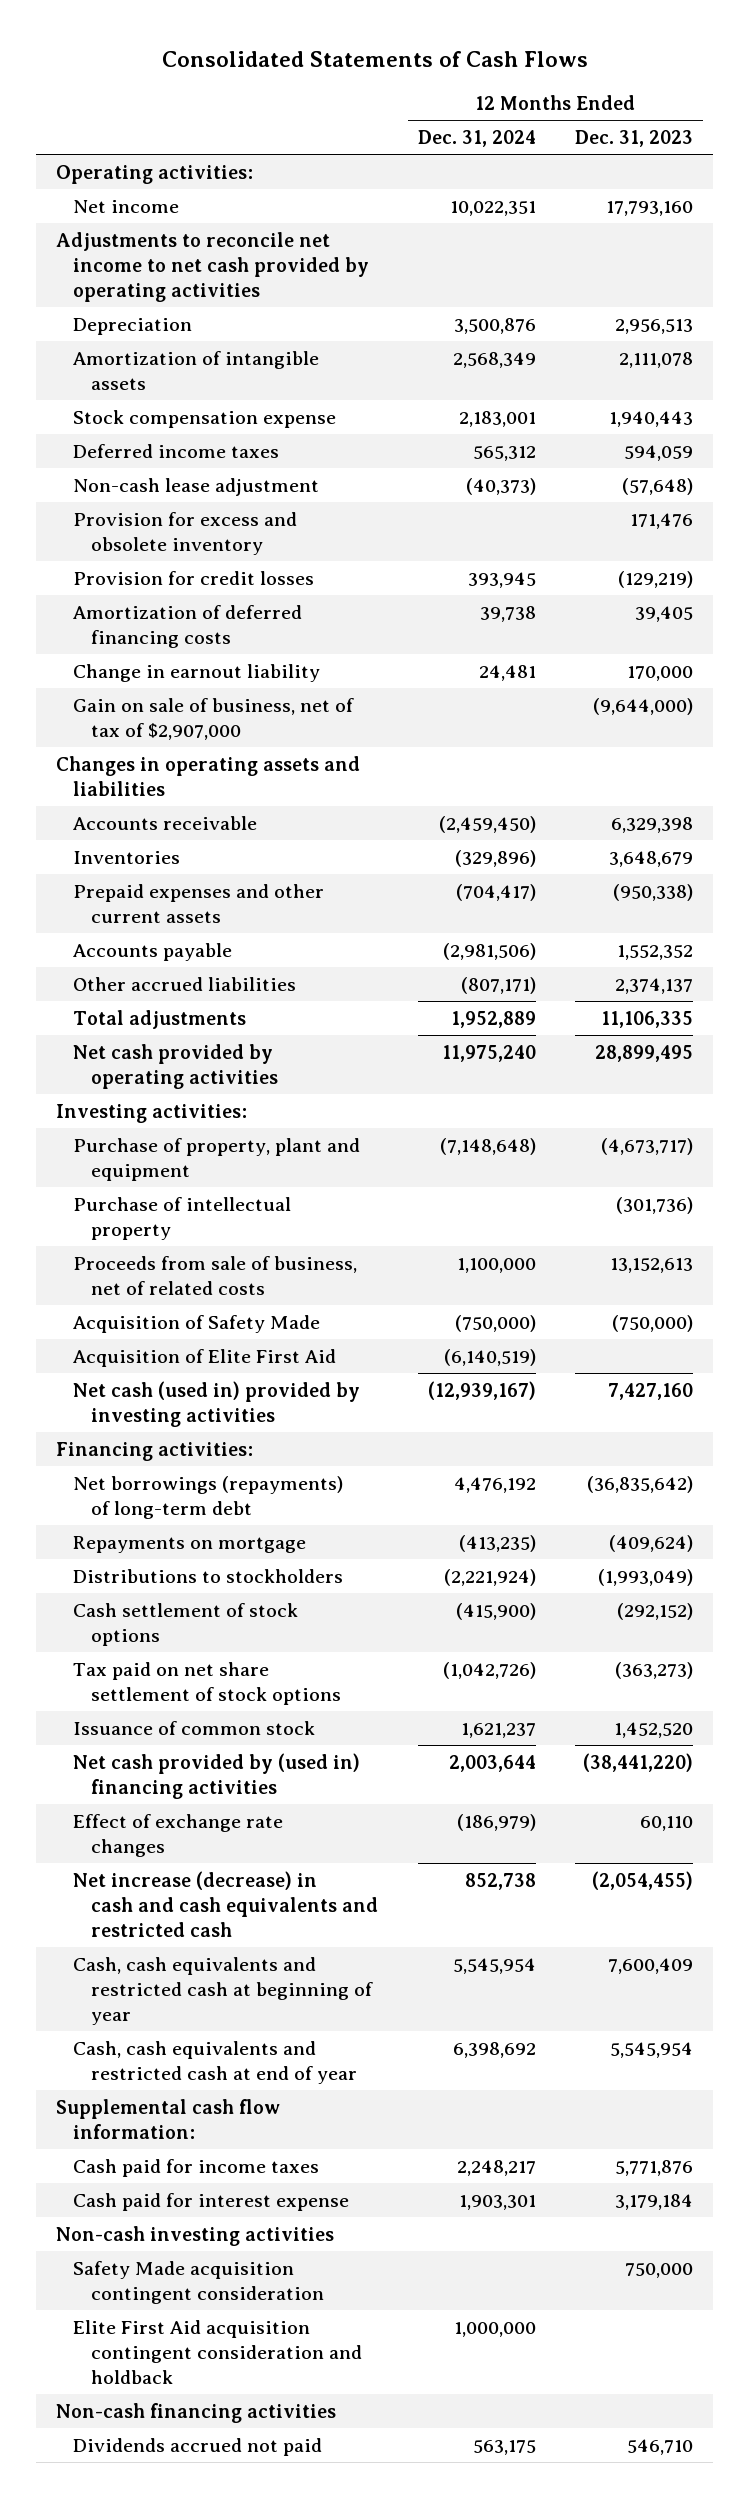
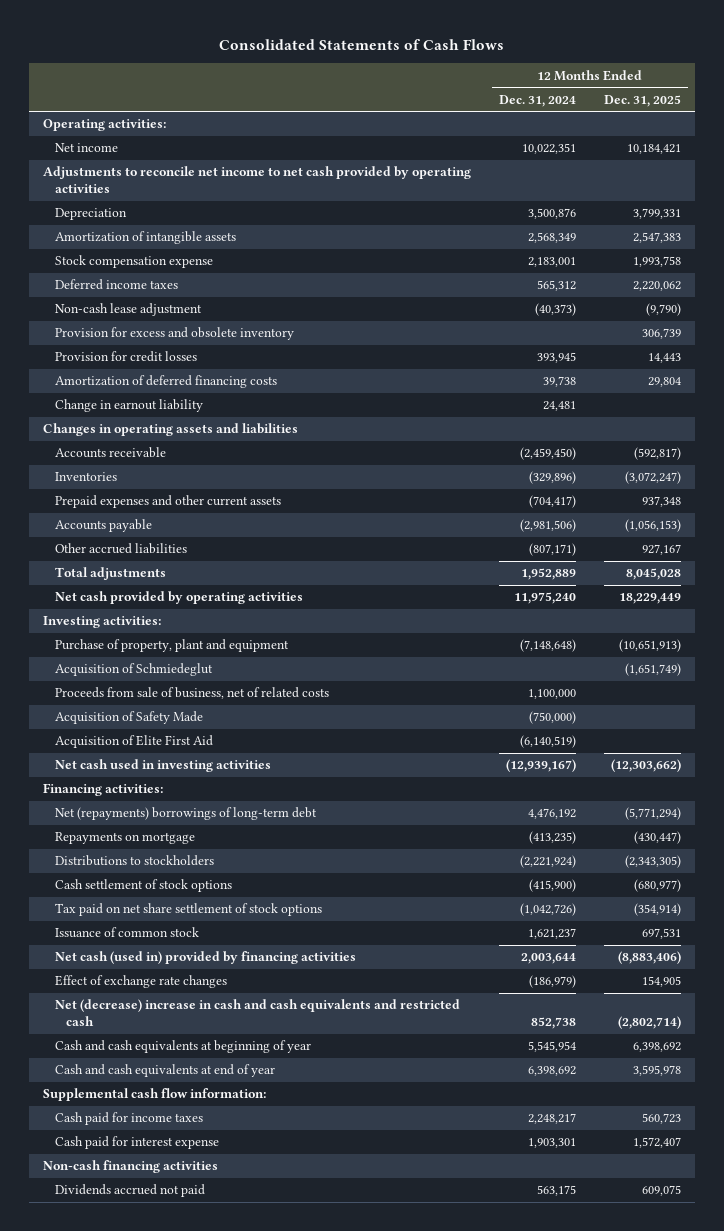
[575,129,694,147] Dec. 31, 2023 -> none
none -> [604,94,682,107] Dec. 31, 2025
[73,697,355,740] Gain on sale of business, net of tax of $2,907,000 -> none
[73,1196,292,1240] Purchase of intellectual property -> none
none -> [54,663,213,677] Acquisition of Schmiedeglut
[73,1380,361,1427] Net cash (used in) provided by investing activities -> [54,759,271,773] Net cash used in investing activities
[73,1475,344,1519] Net borrowings (repayments) of long-term debt -> [54,807,317,821] Net (repayments) borrowings of long-term debt
[73,1752,361,1799] Net cash provided by (used in) financing activities -> [54,951,356,965] Net cash (used in) provided by financing activities
[73,1870,378,1938] Net increase (decrease) in cash and cash equivalents and restricted cash -> [54,999,460,1026] Net (decrease) increase in cash and cash equivalents and restricted cash
[73,1956,373,2026] Cash, cash equivalents and restricted cash at beginning of year -> [54,1040,311,1054] Cash and cash equivalents at beginning of year
[73,2040,357,2084] Cash, cash equivalents and restricted cash at end of year -> [54,1064,275,1078] Cash and cash equivalents at end of year
[56,2225,335,2246] Non-cash investing activities -> none
[73,2260,324,2304] Safety Made acquisition contingent consideration -> none
[73,2319,362,2385] Elite First Aid acquisition contingent consideration and holdback -> none

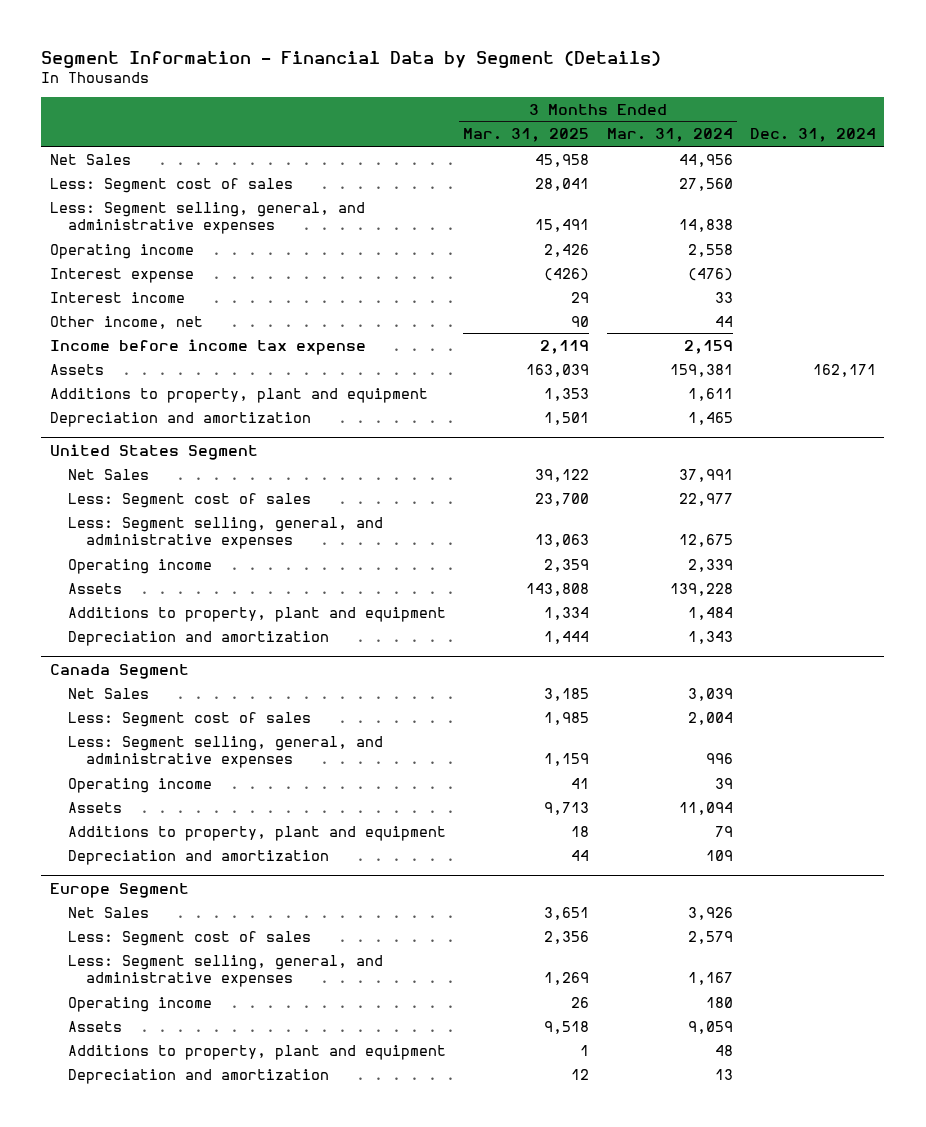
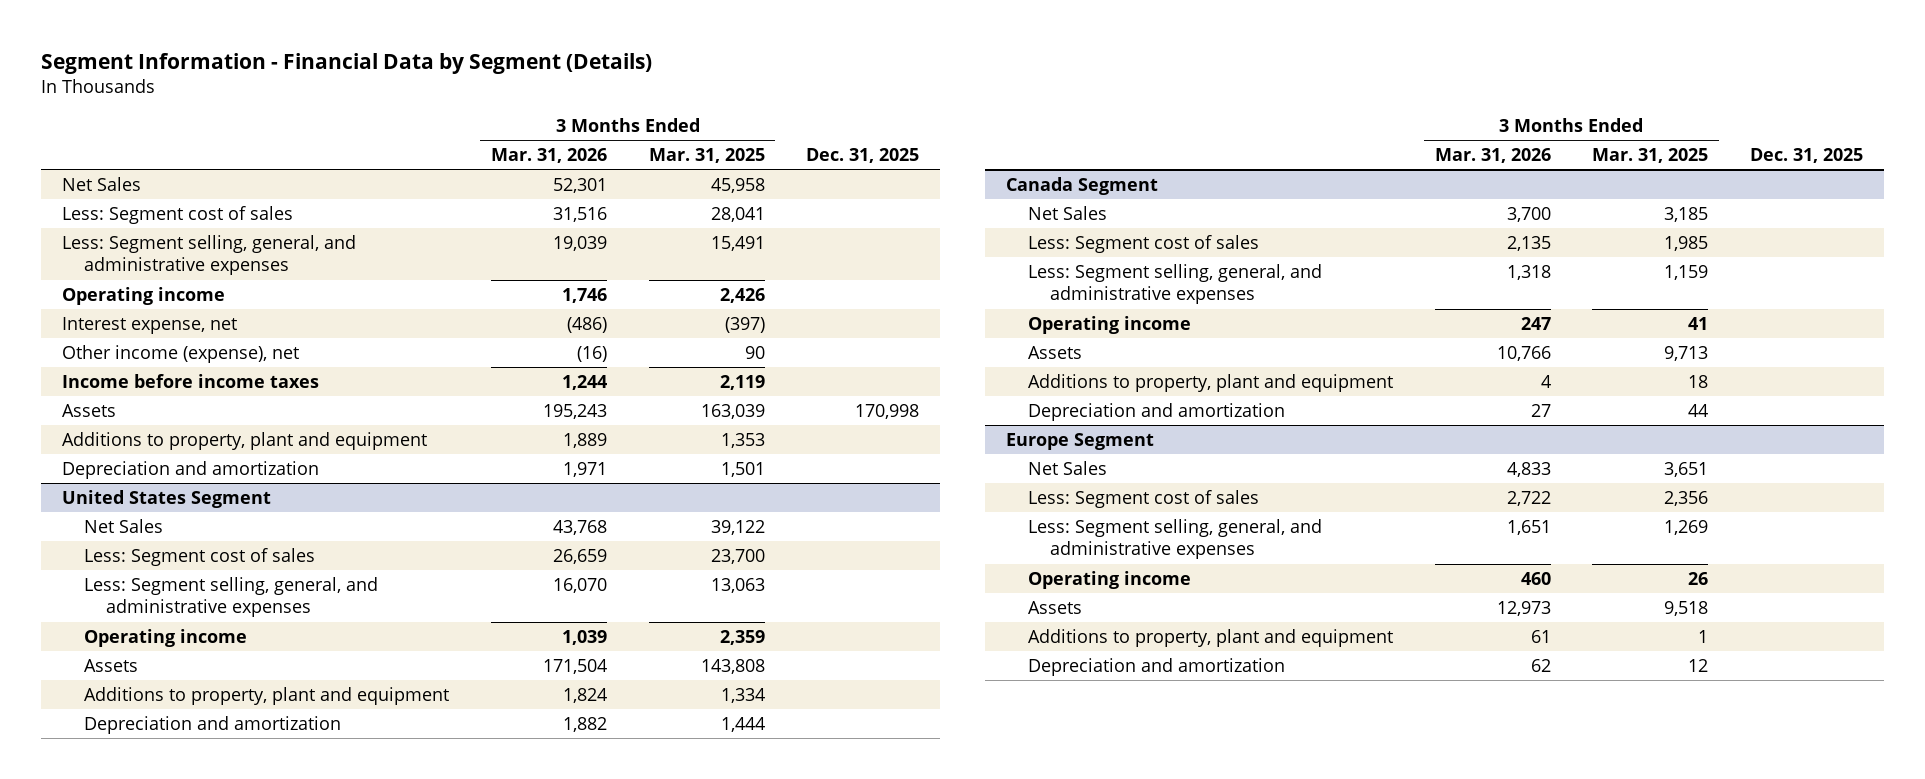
[606,128,733,143] Mar. 31, 2024 -> none
[749,128,876,143] Dec. 31, 2024 -> none
none -> [490,148,607,164] Mar. 31, 2026
none -> [806,148,920,164] Dec. 31, 2025
[50,291,186,303] Interest income -> none
[50,267,195,283] Interest expense -> [61,316,237,334] Interest expense, net
[544,267,590,281] (426) -> [724,316,765,333] (397)
[50,315,204,329] Other income, net -> [61,344,299,363] Other income (expense), net
[50,338,367,355] Income before income tax expense -> [61,373,319,388] Income before income taxes

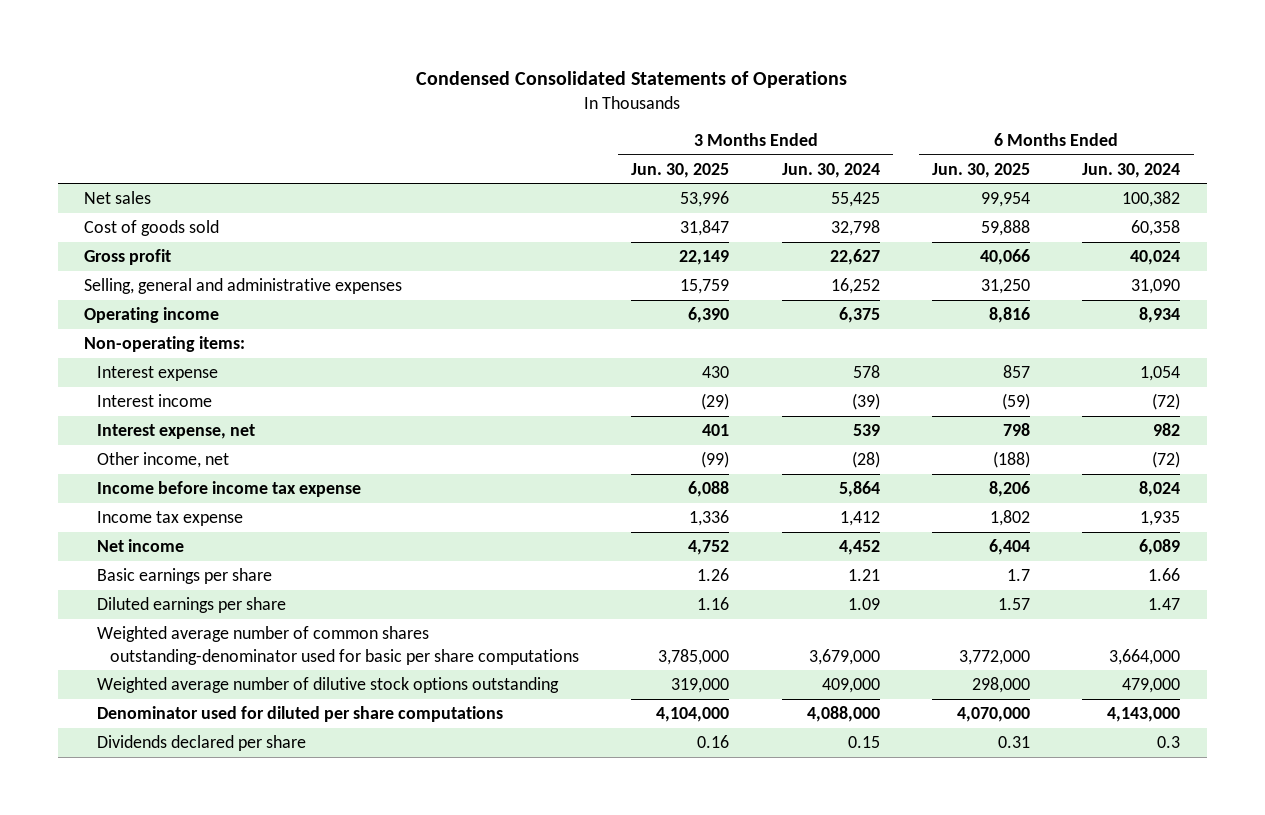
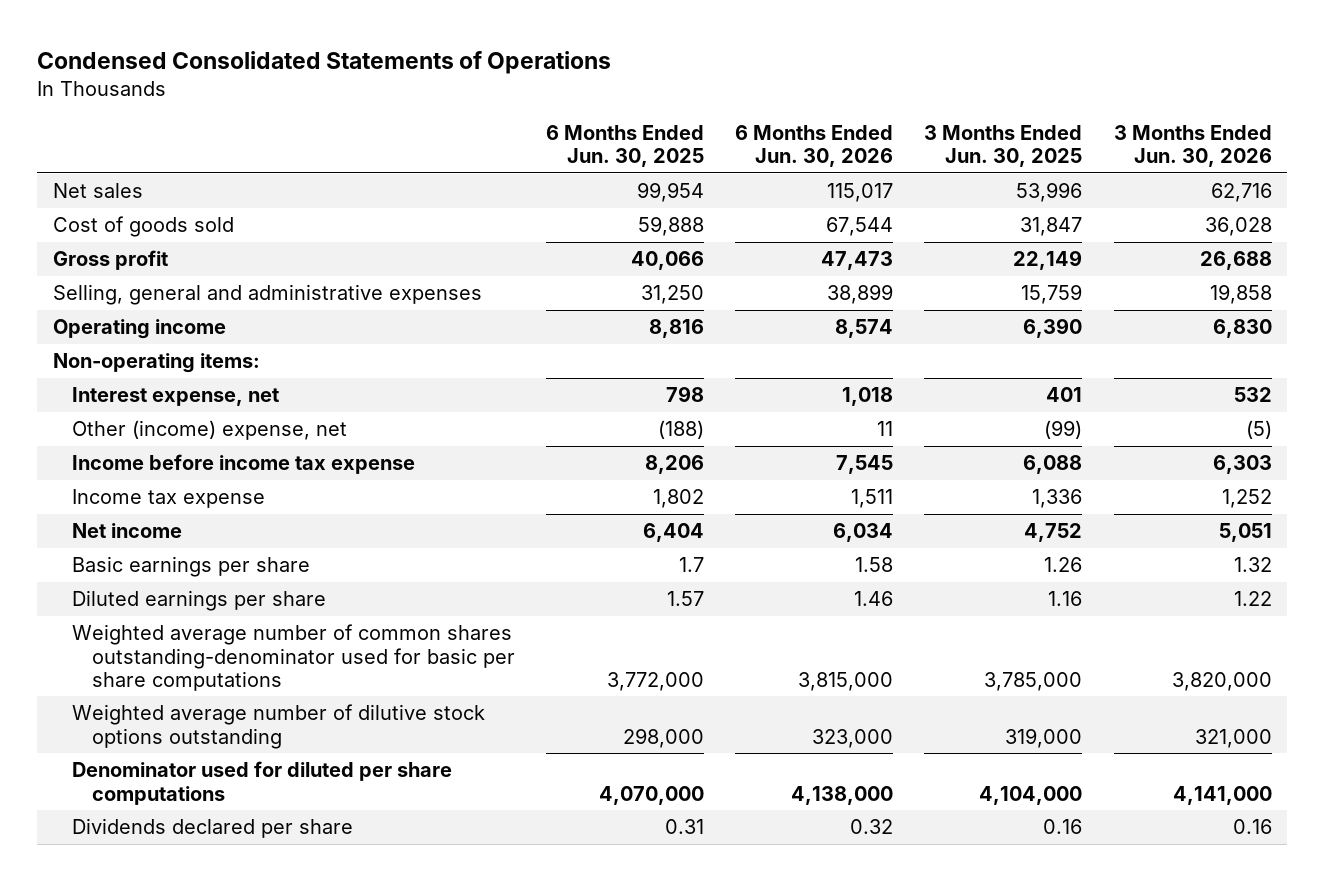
[781,162,880,178] Jun. 30, 2024 -> none
[1082,162,1181,178] Jun. 30, 2024 -> none
none -> [735,125,894,168] 6 Months Ended Jun. 30, 2026
none -> [1113,125,1272,168] 3 Months Ended Jun. 30, 2026
[97,365,219,381] Interest expense -> none
[97,393,213,407] Interest income -> none
[97,451,230,468] Other income, net -> [72,420,348,441] Other (income) expense, net

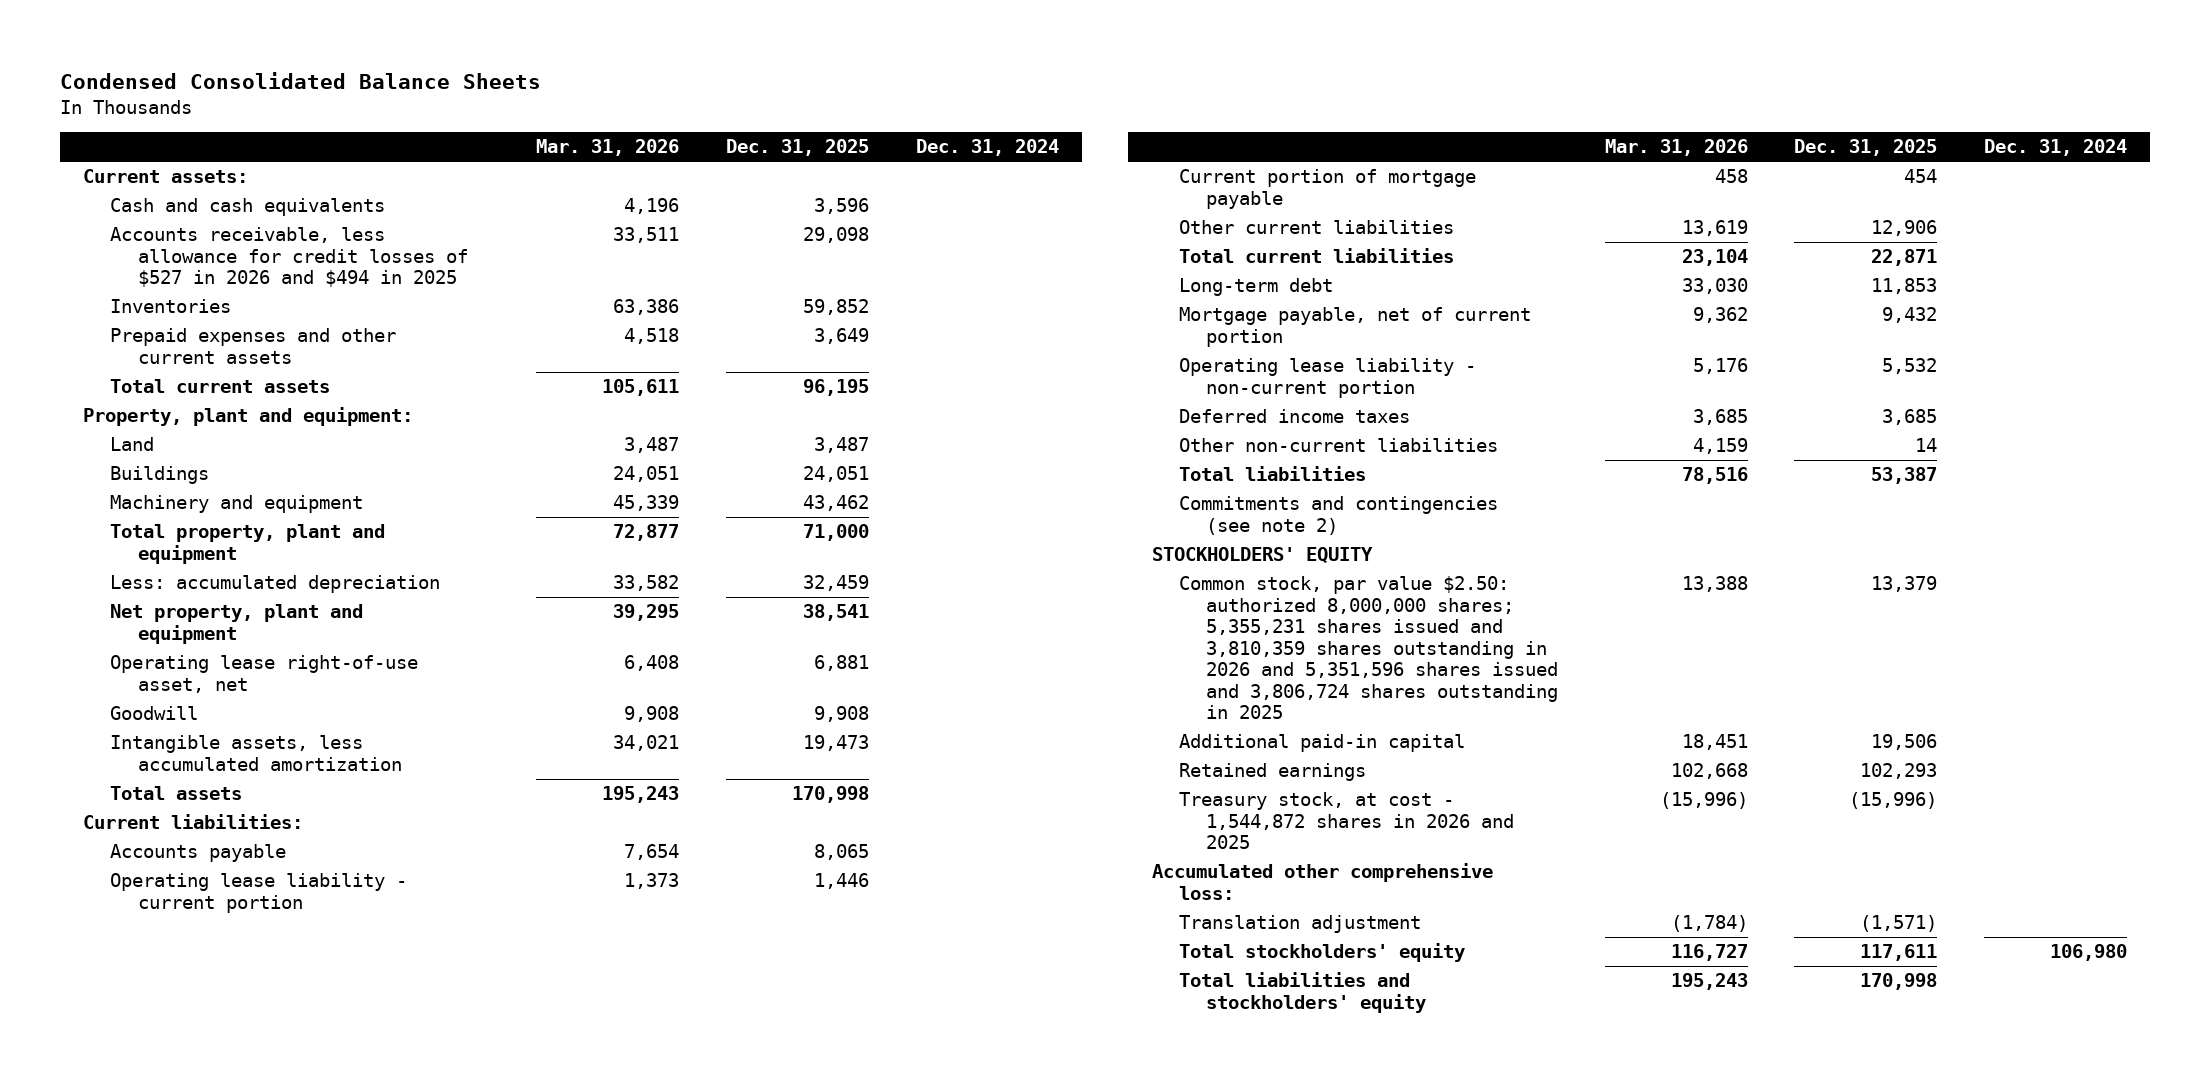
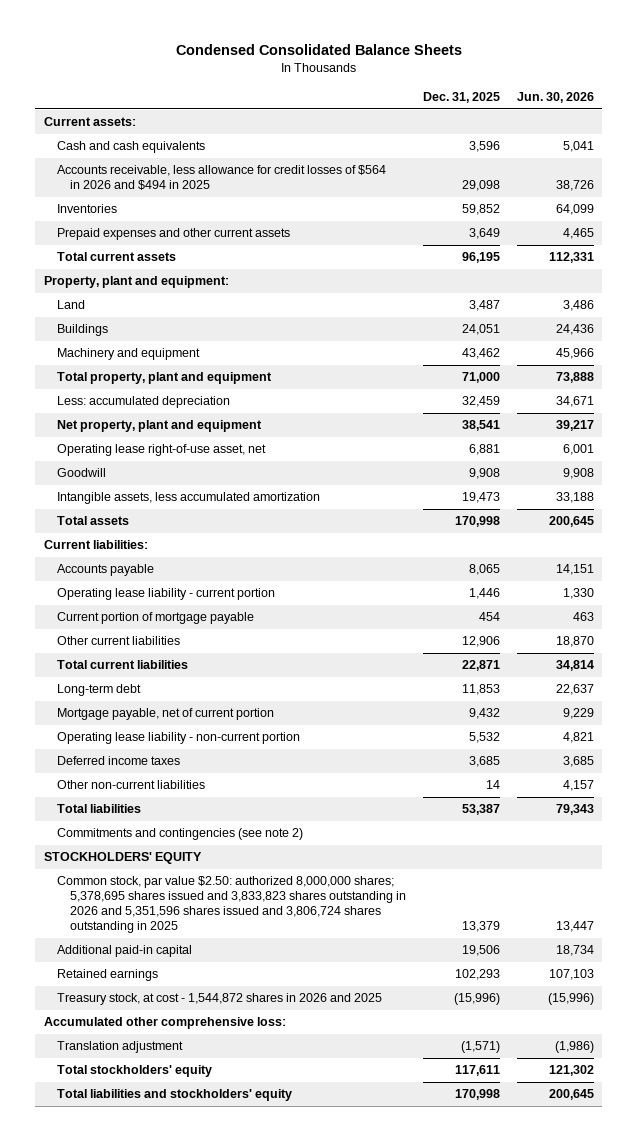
[536,139,680,157] Mar. 31, 2026 -> none
[915,139,1059,157] Dec. 31, 2024 -> none
none -> [517,91,595,103] Jun. 30, 2026
[110,227,468,288] Accounts receivable, less allowance for credit losses of $527 in 2026 and $494 in 2025 -> [57,165,387,191] Accounts receivable, less allowance for credit losses of $564 in 2026 and $494 in 2025
[1178,576,1558,720] Common stock, par value $2.50: authorized 8,000,000 shares; 5,355,231 shares issued and 3,810,359 shares outstanding in 2026 and 5,351,596 shares issued and 3,806,724 shares outstanding in 2025 -> [57,876,407,934] Common stock, par value $2.50: authorized 8,000,000 shares; 5,378,695 shares issued and 3,833,823 shares outstanding in 2026 and 5,351,596 shares issued and 3,806,724 shares outstanding in 2025

